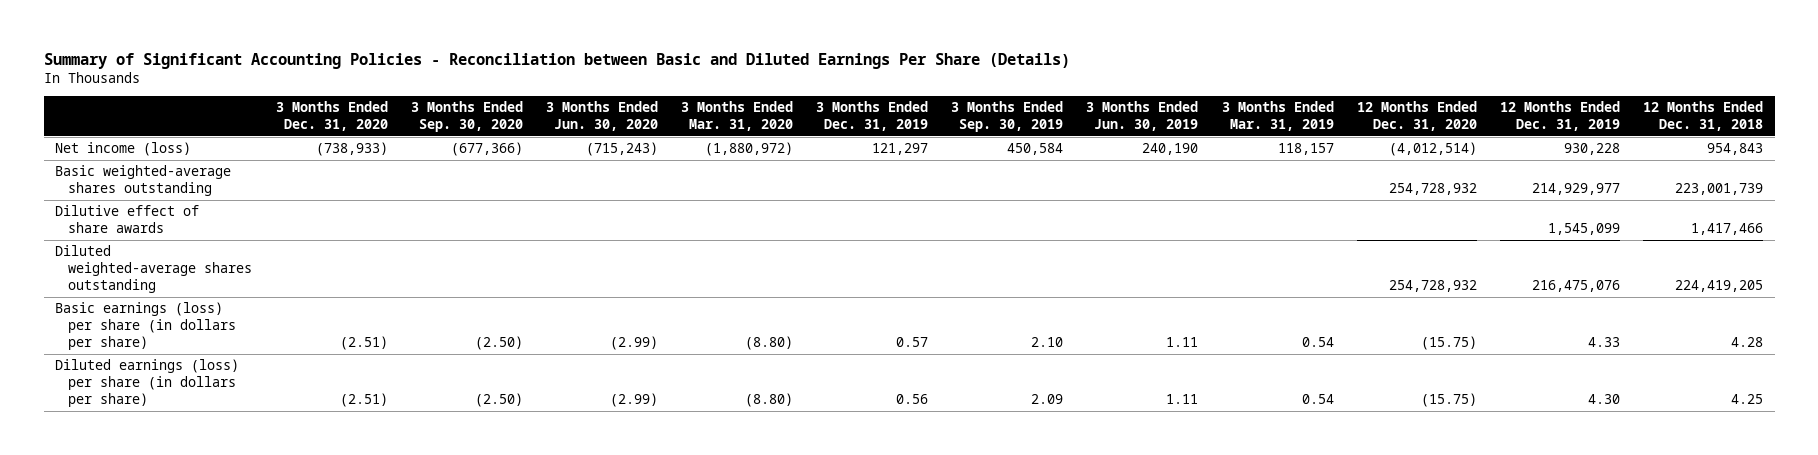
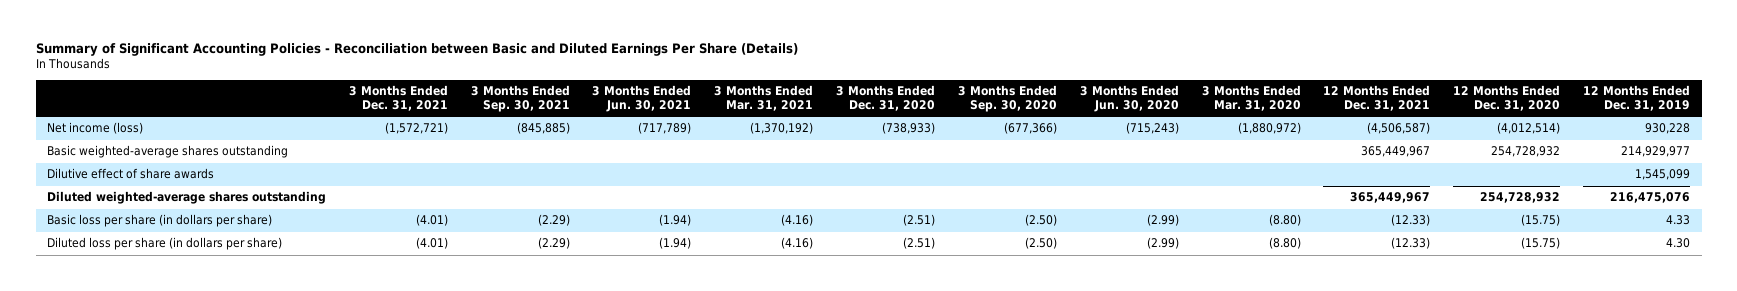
[816,101,929,132] 3 Months Ended Dec. 31, 2019 -> none
[951,101,1064,133] 3 Months Ended Sep. 30, 2019 -> none
[1086,101,1199,132] 3 Months Ended Jun. 30, 2019 -> none
[1221,101,1334,132] 3 Months Ended Mar. 31, 2019 -> none
[1643,101,1764,132] 12 Months Ended Dec. 31, 2018 -> none
none -> [348,84,448,112] 3 Months Ended Dec. 31, 2021
none -> [470,84,570,113] 3 Months Ended Sep. 30, 2021
none -> [592,84,692,113] 3 Months Ended Jun. 30, 2021
none -> [714,84,814,112] 3 Months Ended Mar. 31, 2021
none -> [1323,84,1431,112] 12 Months Ended Dec. 31, 2021
[55,302,237,351] Basic earnings (loss) per share (in dollars per share) -> [46,214,272,228] Basic loss per share (in dollars per share)
[55,359,240,408] Diluted earnings (loss) per share (in dollars per share) -> [46,237,282,251] Diluted loss per share (in dollars per share)

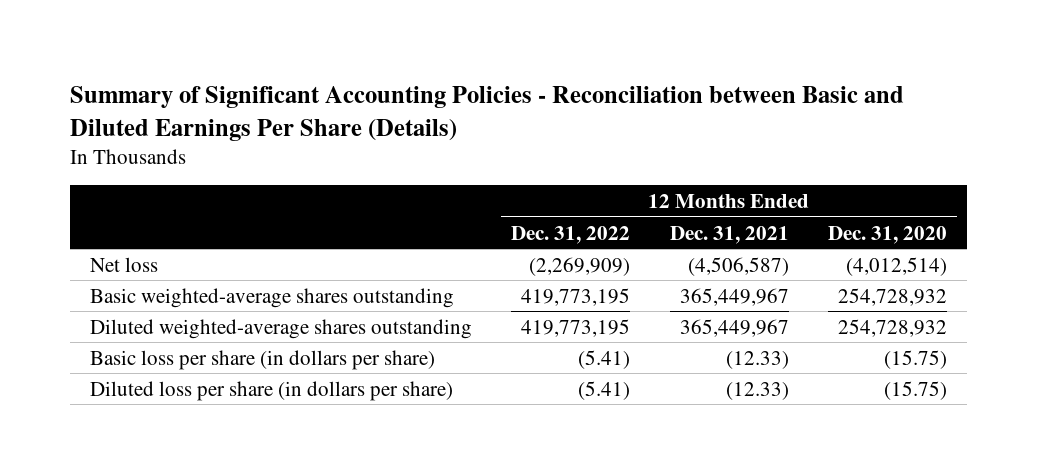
[348,84,448,112] 3 Months Ended Dec. 31, 2021 -> none
[470,84,570,113] 3 Months Ended Sep. 30, 2021 -> none
[592,84,692,113] 3 Months Ended Jun. 30, 2021 -> none
[714,84,814,112] 3 Months Ended Mar. 31, 2021 -> none
[836,84,936,112] 3 Months Ended Dec. 31, 2020 -> none
[957,84,1057,113] 3 Months Ended Sep. 30, 2020 -> none
[1079,84,1179,113] 3 Months Ended Jun. 30, 2020 -> none
[1201,84,1301,112] 3 Months Ended Mar. 31, 2020 -> none
[1583,84,1691,112] 12 Months Ended Dec. 31, 2019 -> none
none -> [511,225,631,244] Dec. 31, 2022
[46,122,143,135] Net income (loss) -> [89,256,158,272] Net loss
[46,168,214,180] Dilutive effect of share awards -> none

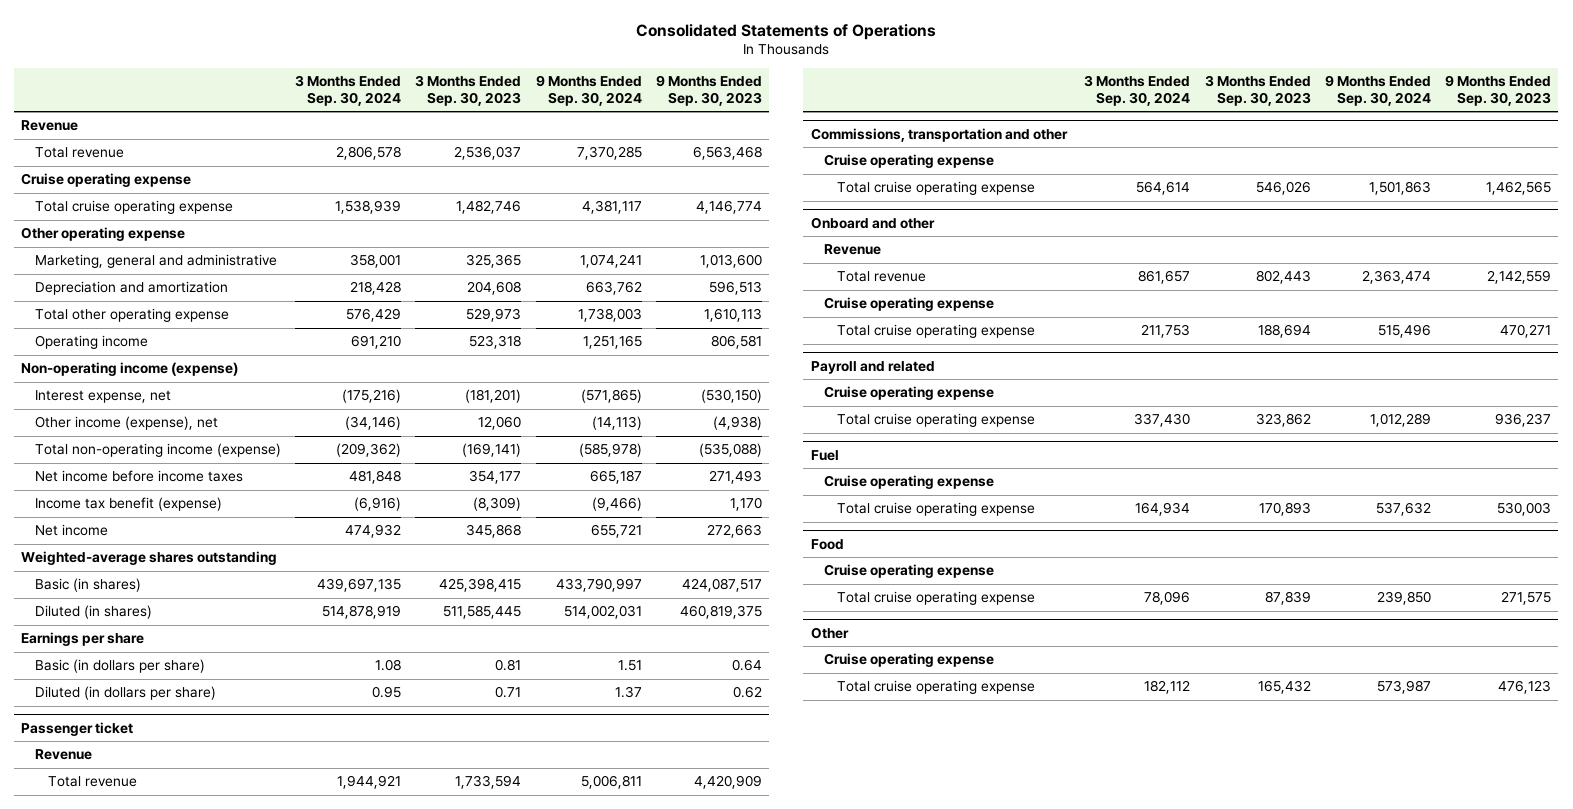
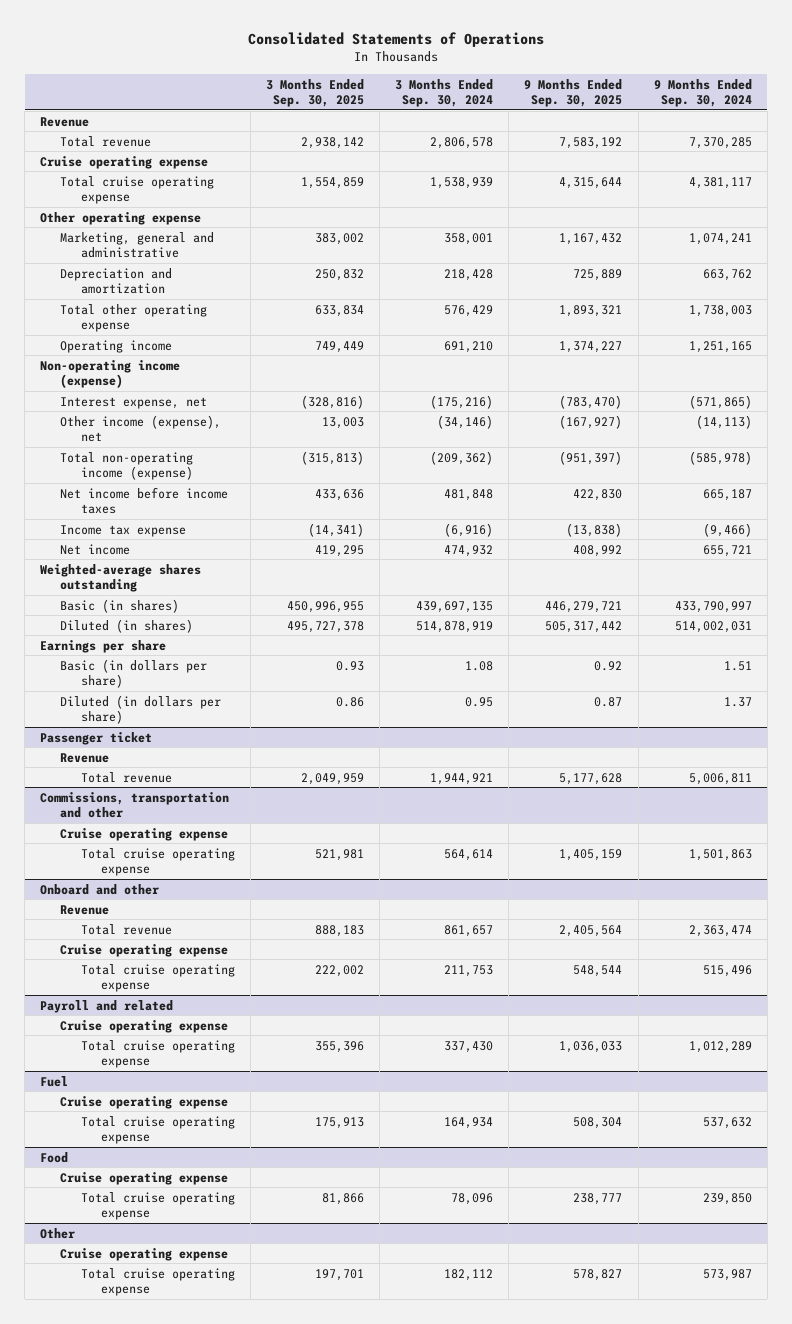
[415,75,522,106] 3 Months Ended Sep. 30, 2023 -> none
[655,75,762,106] 9 Months Ended Sep. 30, 2023 -> none
none -> [265,78,364,108] 3 Months Ended Sep. 30, 2025
none -> [524,78,623,108] 9 Months Ended Sep. 30, 2025
[34,497,222,512] Income tax benefit (expense) -> [60,524,187,537] Income tax expense

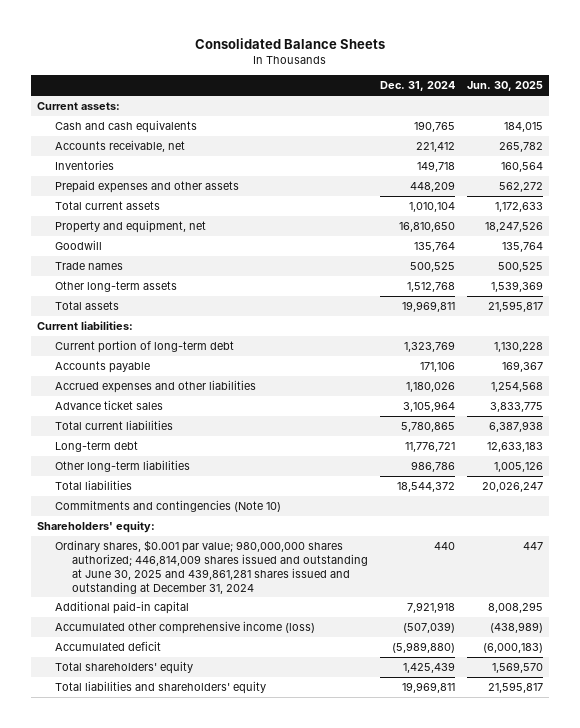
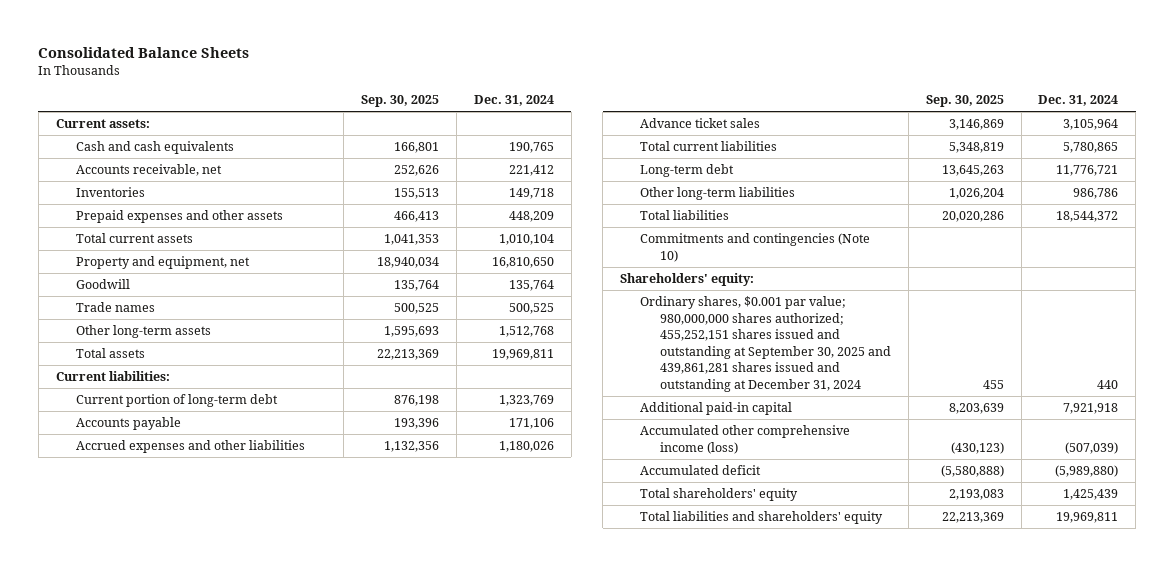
[466,81,543,92] Jun. 30, 2025 -> none
none -> [361,95,440,108] Sep. 30, 2025
[54,540,369,594] Ordinary shares, $0.001 par value; 980,000,000 shares authorized; 446,814,009 shares issued and outstanding at June 30, 2025 and 439,861,281 shares issued and outstanding at December 31, 2024 -> [640,296,892,392] Ordinary shares, $0.001 par value; 980,000,000 shares authorized; 455,252,151 shares issued and outstanding at September 30, 2025 and 439,861,281 shares issued and outstanding at December 31, 2024

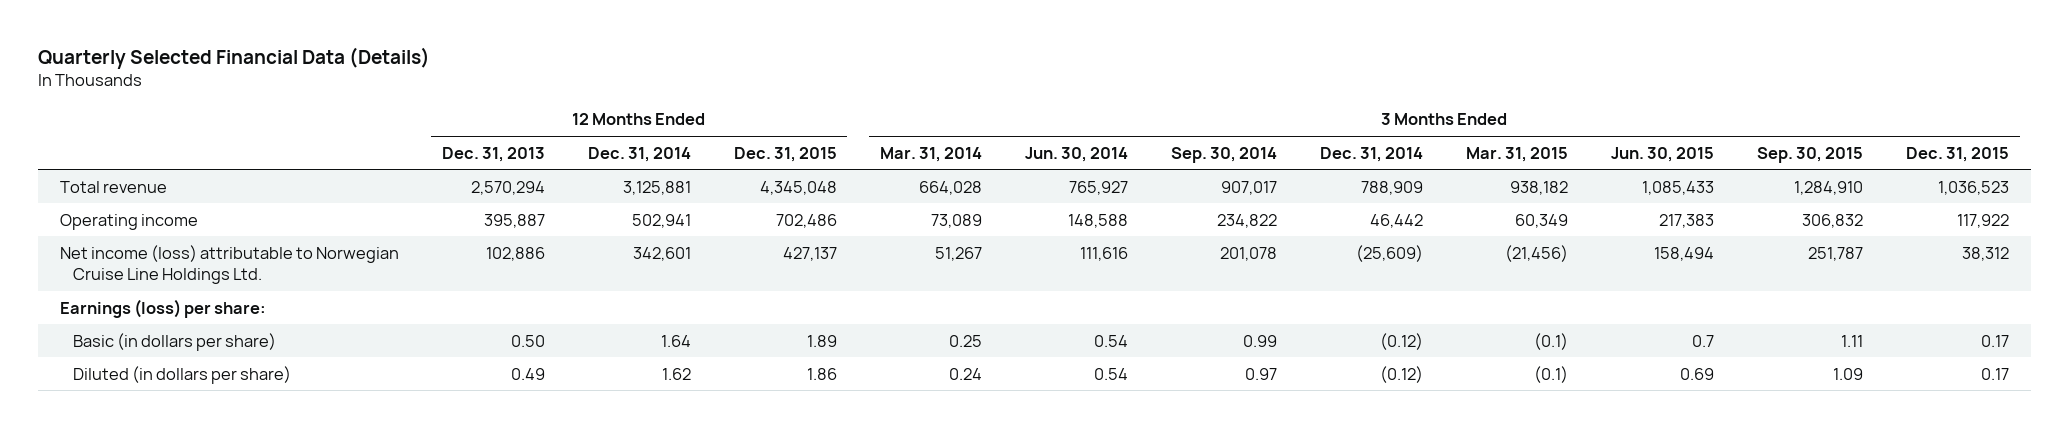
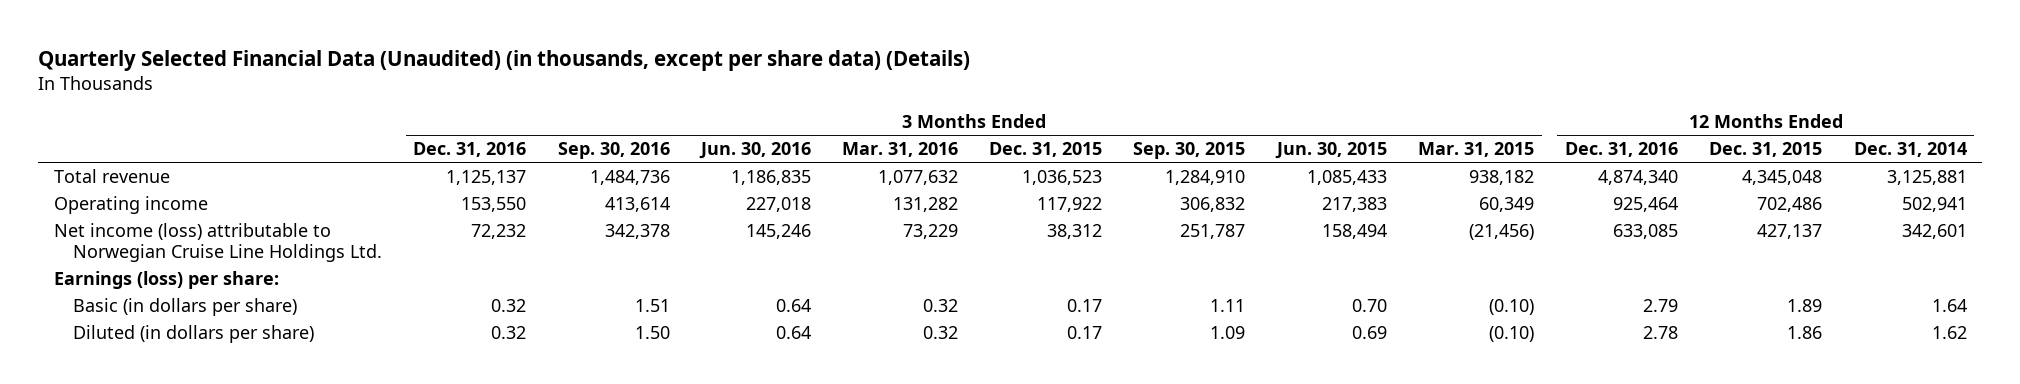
[38,46,431,69] Quarterly Selected Financial Data (Details) -> [38,50,971,72] Quarterly Selected Financial Data (Unaudited) (in thousands, except per share data) (Details)
[441,146,545,162] Dec. 31, 2013 -> none
[879,146,982,162] Mar. 31, 2014 -> none
[1024,146,1128,162] Jun. 30, 2014 -> none
[1170,146,1277,163] Sep. 30, 2014 -> none
[1319,146,1423,162] Dec. 31, 2014 -> none
none -> [413,142,527,158] Dec. 31, 2016
none -> [557,142,670,160] Sep. 30, 2016
none -> [698,142,811,160] Jun. 30, 2016
none -> [842,142,959,158] Mar. 31, 2016
none -> [1565,142,1679,158] Dec. 31, 2016
[1533,332,1568,350] (0.1) -> [1488,298,1534,315] (0.10)
[1692,334,1715,347] 0.7 -> [1351,298,1387,312] 0.70
[1533,365,1568,383] (0.1) -> [1488,325,1534,342] (0.10)

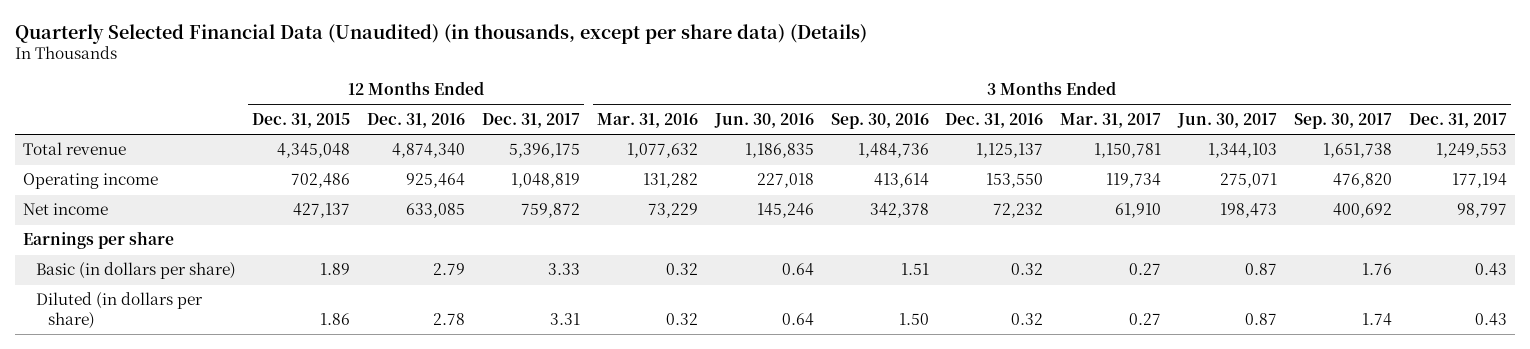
[989,142,1103,158] Dec. 31, 2015 -> none
[1133,142,1246,160] Sep. 30, 2015 -> none
[1274,142,1387,160] Jun. 30, 2015 -> none
[1417,142,1534,158] Mar. 31, 2015 -> none
[1853,142,1967,158] Dec. 31, 2014 -> none
none -> [482,112,581,128] Dec. 31, 2017
none -> [1060,112,1162,128] Mar. 31, 2017
none -> [1177,112,1278,128] Jun. 30, 2017
none -> [1293,112,1392,129] Sep. 30, 2017
none -> [1408,112,1507,128] Dec. 31, 2017
[53,222,383,262] Net income (loss) attributable to Norwegian Cruise Line Holdings Ltd. -> [22,203,108,216] Net income
[53,270,279,289] Earnings (loss) per share: -> [22,231,174,250] Earnings per share

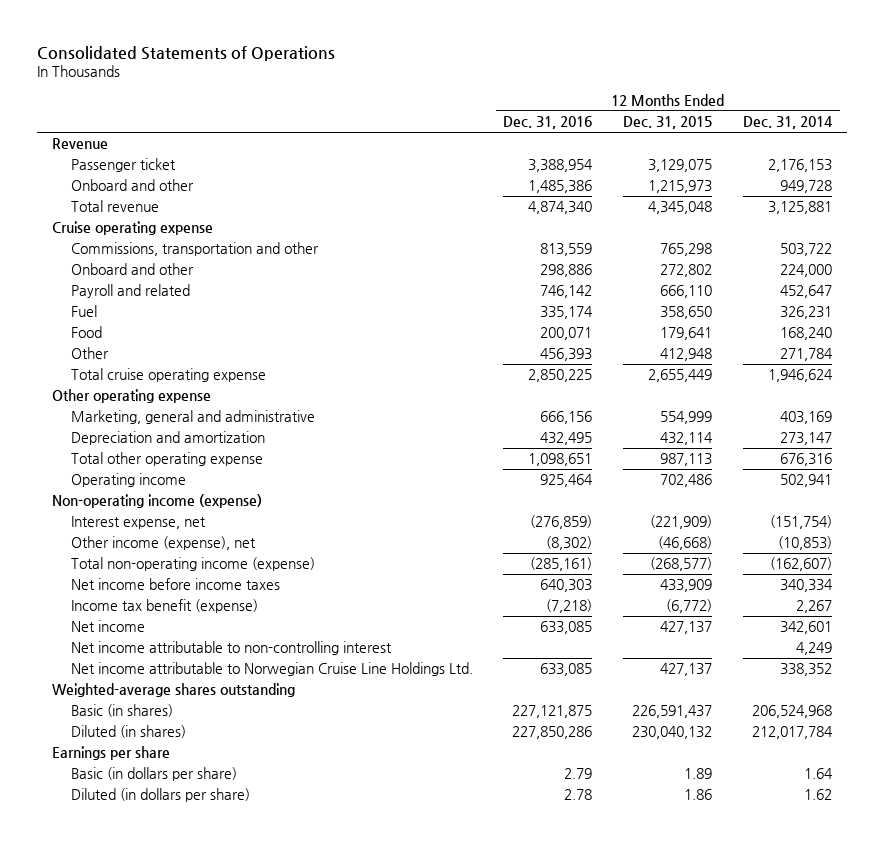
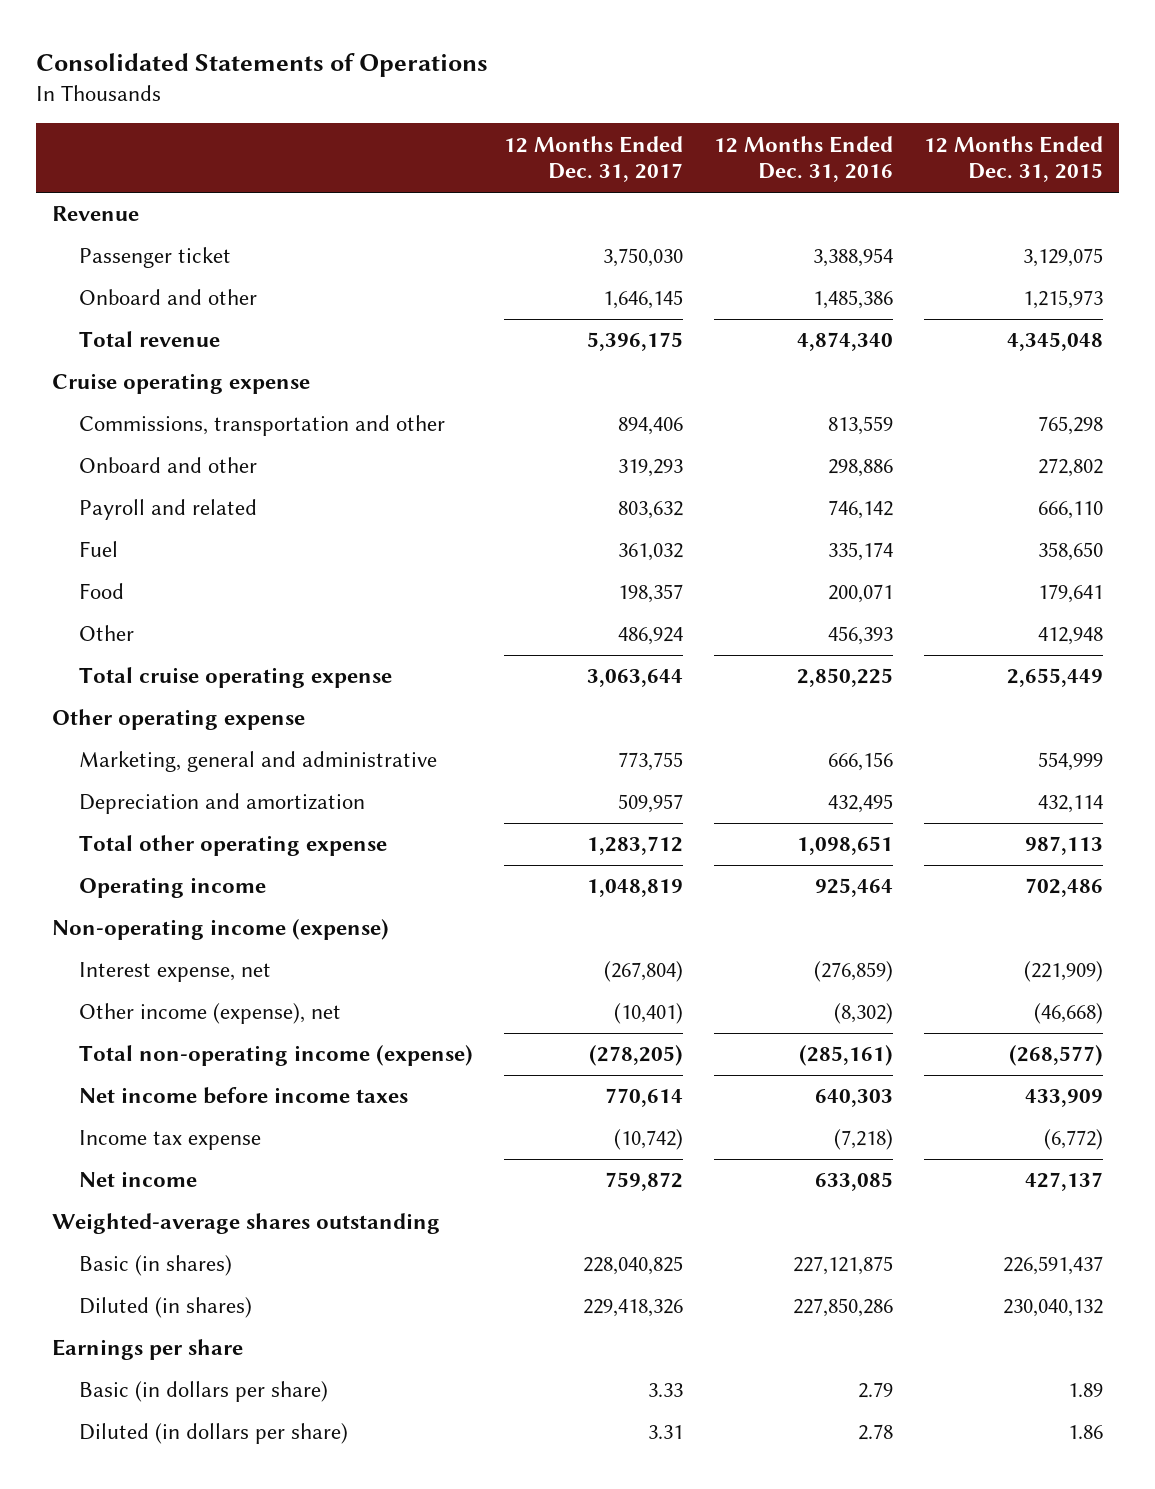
[742,116,833,130] Dec. 31, 2014 -> none
none -> [504,135,684,183] 12 Months Ended Dec. 31, 2017
[70,599,258,614] Income tax benefit (expense) -> [78,1130,261,1151] Income tax expense
[70,641,392,656] Net income attributable to non-controlling interest -> none
[70,662,473,677] Net income attributable to Norwegian Cruise Line Holdings Ltd. -> none

